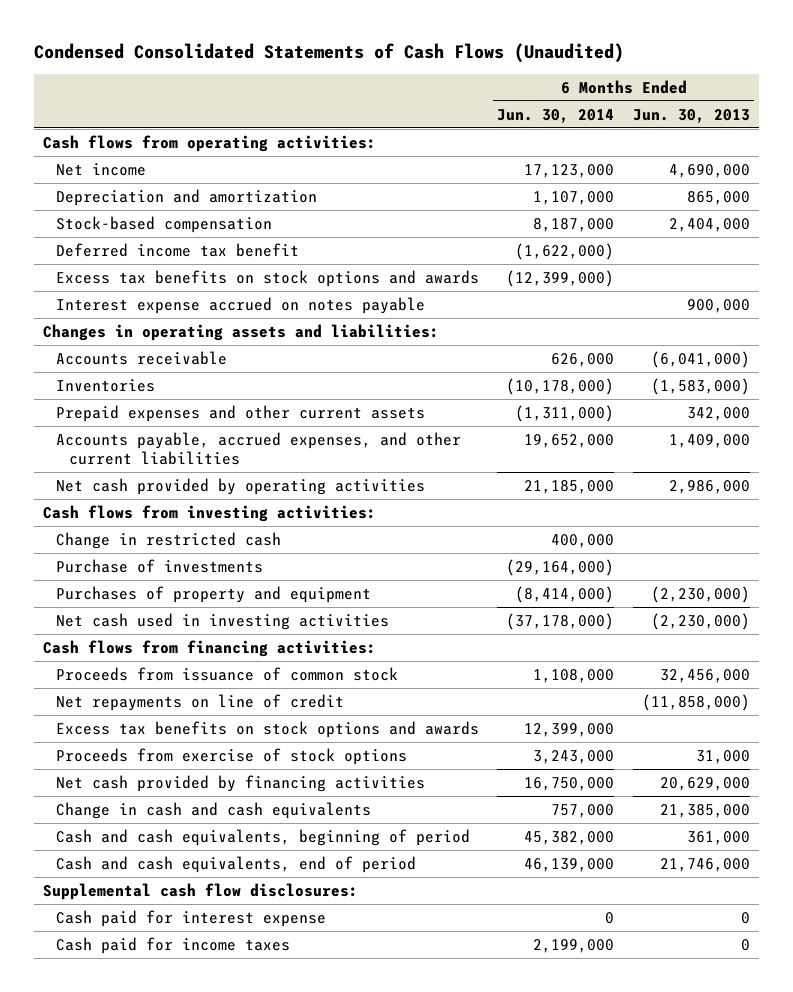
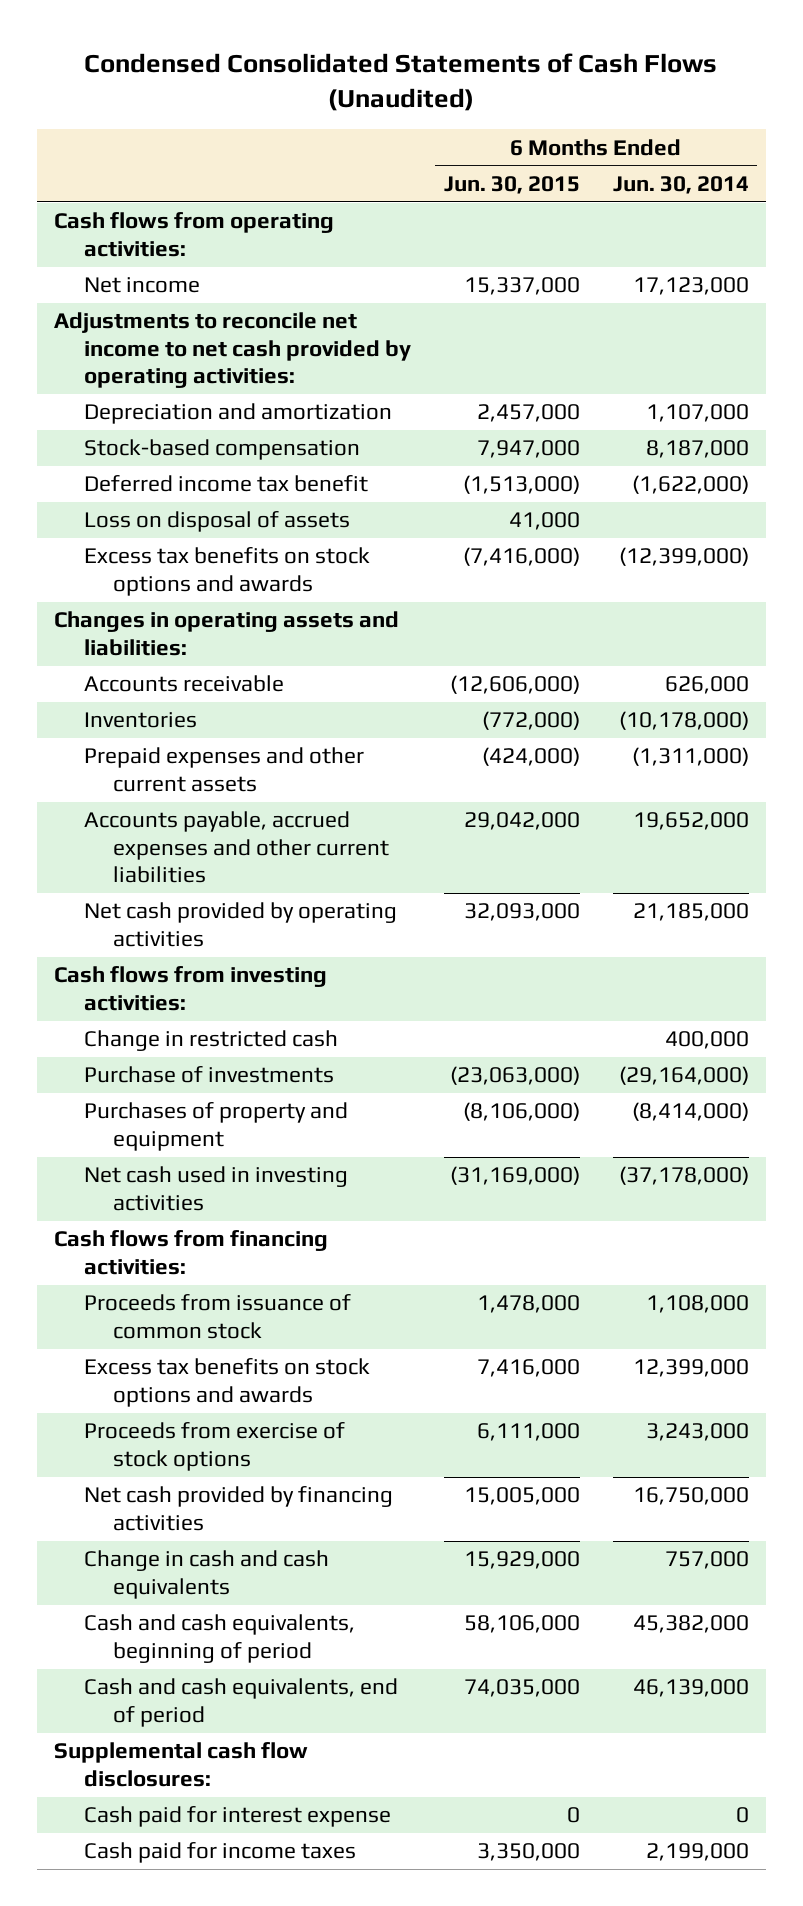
[632,108,750,123] Jun. 30, 2013 -> none
none -> [443,175,580,194] Jun. 30, 2015
none -> [53,312,411,389] Adjustments to reconcile net income to net cash provided by operating activities:
none -> [83,511,350,533] Loss on disposal of assets
[56,296,426,314] Interest expense accrued on notes payable -> none
[56,431,462,466] Accounts payable, accrued expenses, and other current liabilities -> [83,811,390,884] Accounts payable, accrued expenses and other current liabilities
[56,693,345,711] Net repayments on line of credit -> none

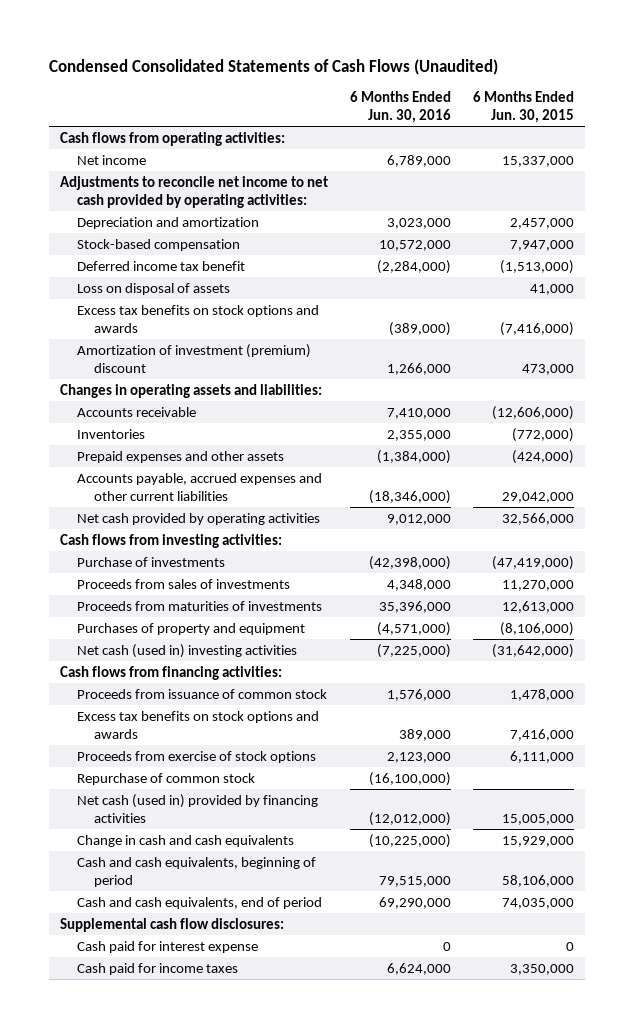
[612,175,749,194] Jun. 30, 2014 -> none
none -> [349,91,451,124] 6 Months Ended Jun. 30, 2016
none -> [77,343,312,373] Amortization of investment (premium) discount
[83,747,364,792] Prepaid expenses and other current assets -> [77,450,285,463] Prepaid expenses and other assets
[463,903,580,922] 32,093,000 -> [501,512,574,525] 32,566,000
[83,1030,338,1052] Change in restricted cash -> none
[449,1066,580,1086] (23,063,000) -> [491,555,574,570] (47,419,000)
none -> [77,578,291,589] Proceeds from sales of investments
none -> [77,600,323,611] Proceeds from maturities of investments
[83,1166,348,1211] Net cash used in investing activities -> [77,643,298,658] Net cash (used in) investing activities
[449,1166,580,1186] (31,169,000) -> [491,643,574,658] (31,642,000)
none -> [77,772,256,785] Repurchase of common stock
[83,1486,393,1531] Net cash provided by financing activities -> [77,793,319,823] Net cash (used in) provided by financing activities

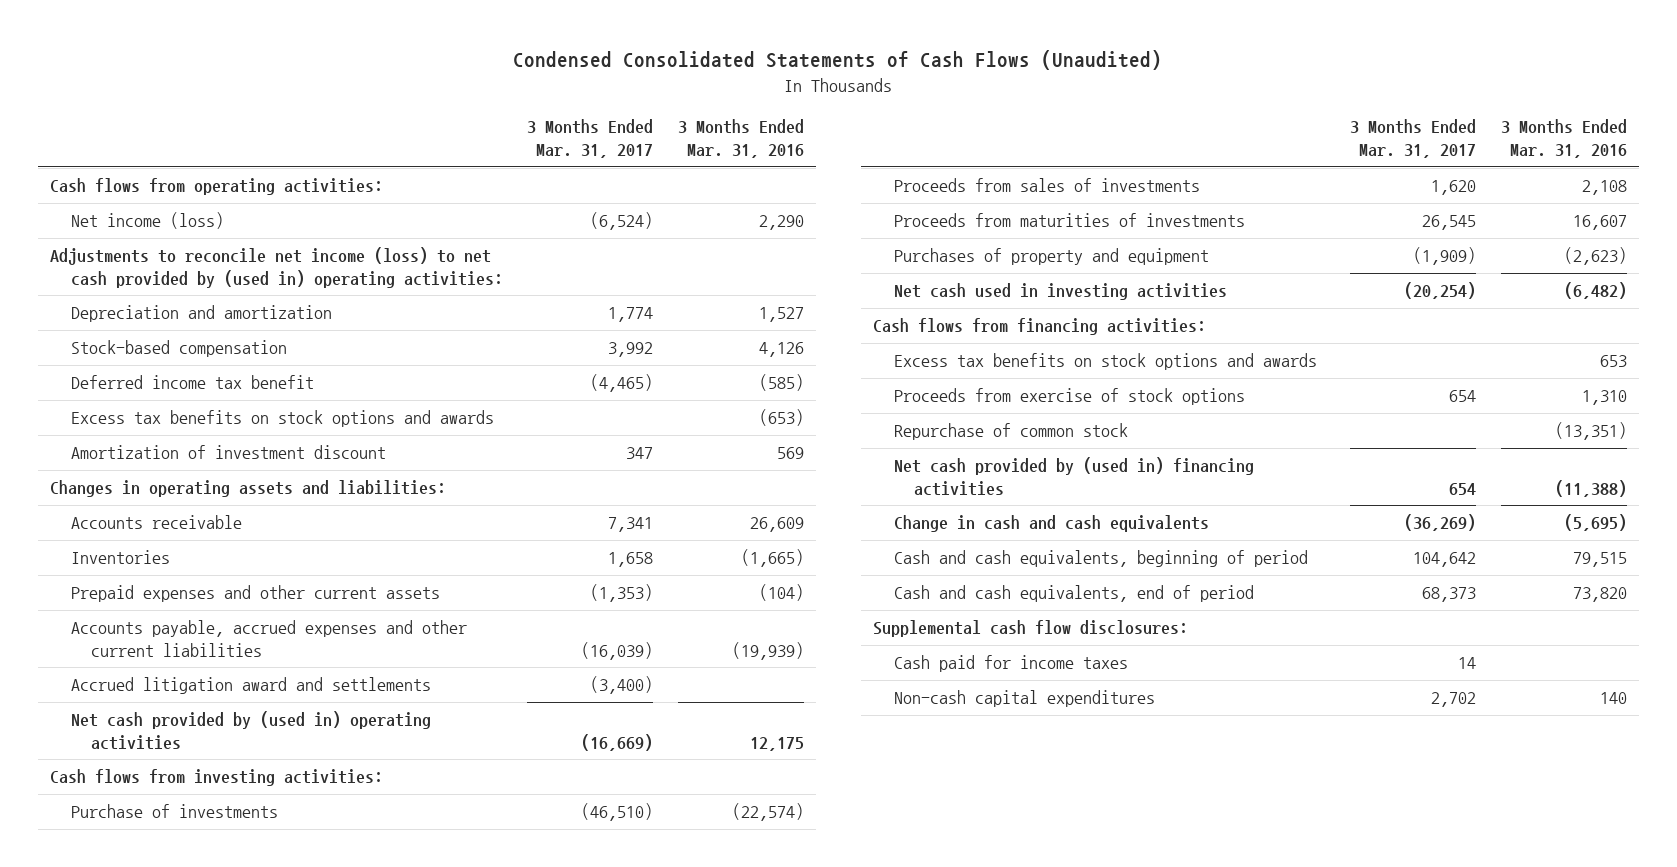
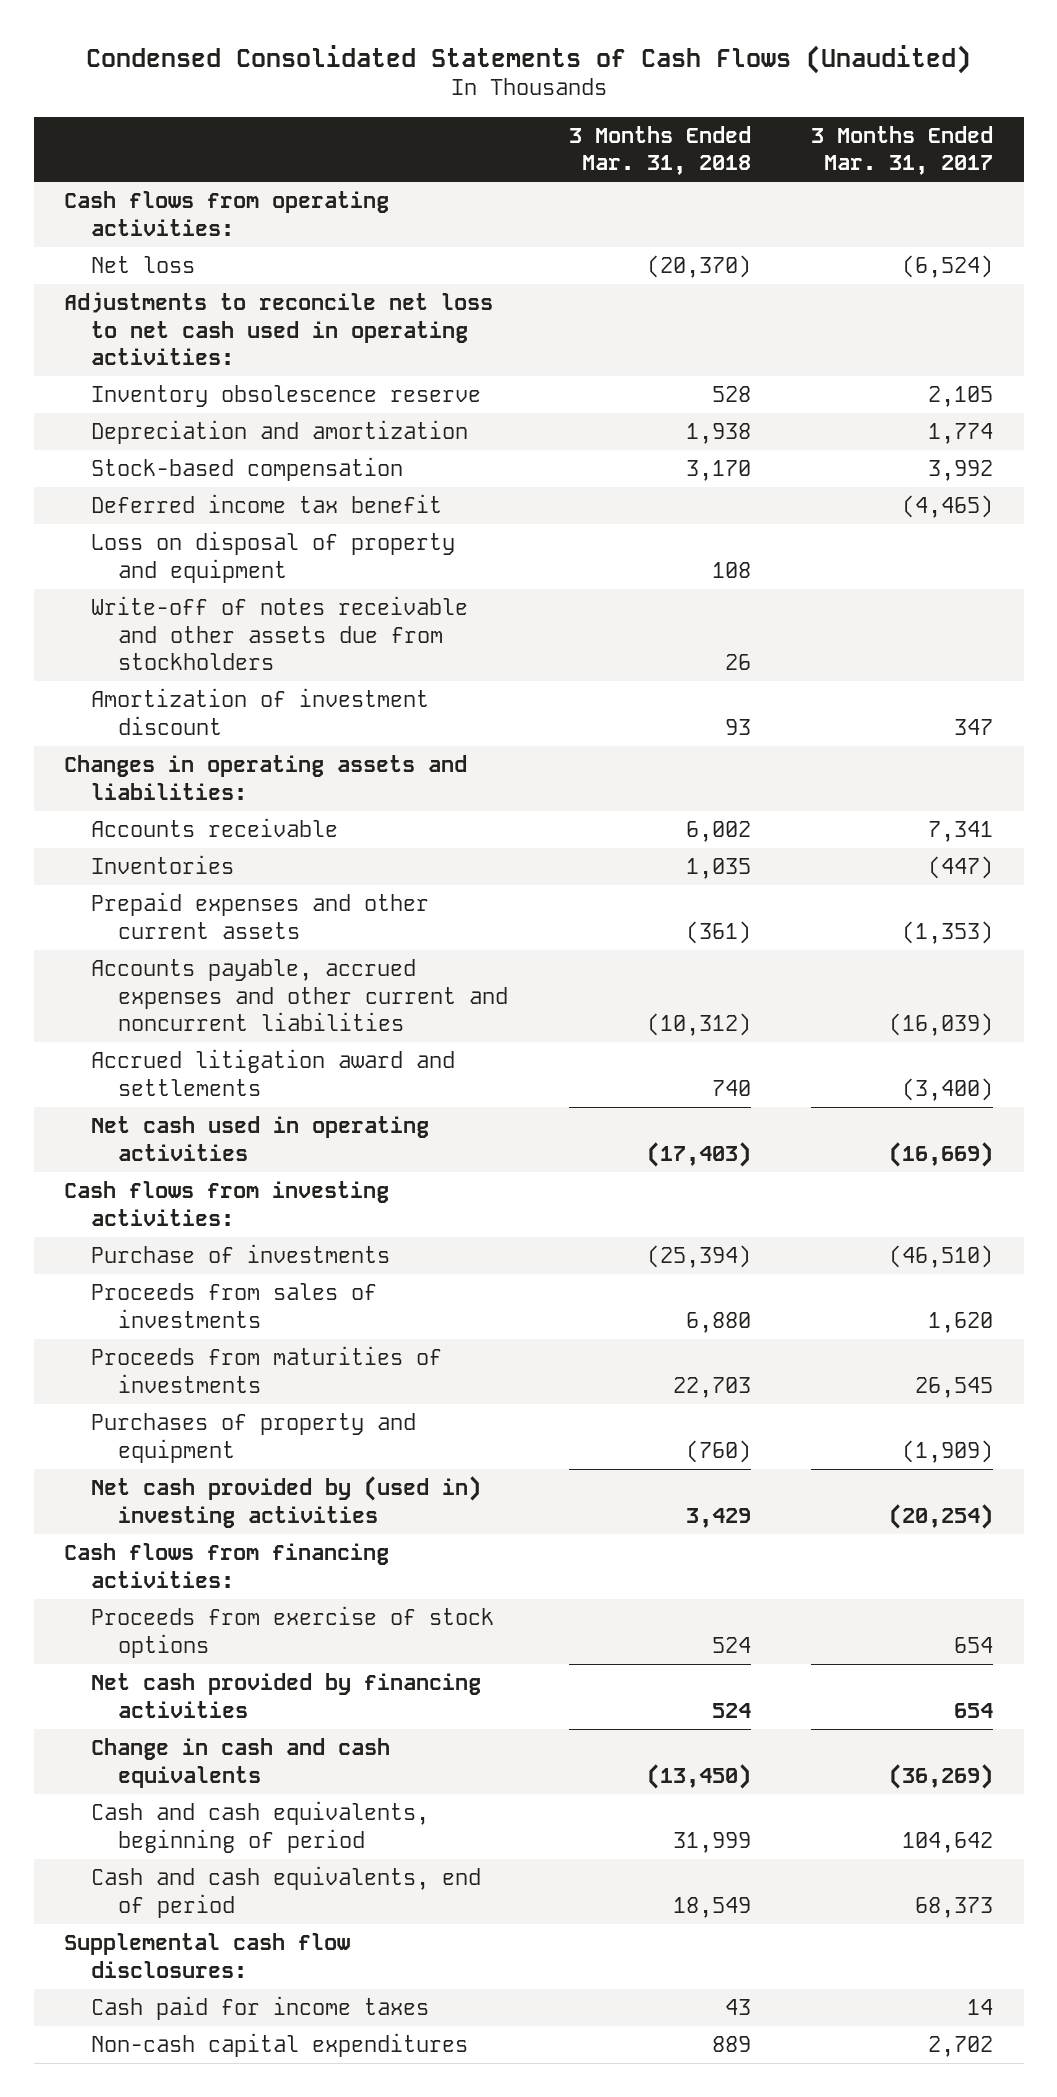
[677,119,804,159] 3 Months Ended Mar. 31, 2016 -> none
none -> [568,125,751,176] 3 Months Ended Mar. 31, 2018
[70,212,224,230] Net income (loss) -> [90,256,195,274] Net loss
[50,247,503,289] Adjustments to reconcile net income (loss) to net cash provided by (used in) operating activities: -> [64,292,494,366] Adjustments to reconcile net loss to net cash used in operating activities:
none -> [90,385,481,408] Inventory obsolescence reserve
[70,410,494,428] Excess tax benefits on stock options and awards -> none
none -> [90,531,455,583] Loss on disposal of property and equipment
none -> [90,596,468,671] Write-off of notes receivable and other assets due from stockholders
[608,552,654,568] 1,658 -> [928,856,994,880] (447)
[70,620,467,658] Accounts payable, accrued expenses and other current liabilities -> [90,959,508,1032] Accounts payable, accrued expenses and other current and noncurrent liabilities
[70,711,431,751] Net cash provided by (used in) operating activities -> [90,1116,429,1161] Net cash used in operating activities
[893,283,1227,301] Net cash used in investing activities -> [90,1476,481,1528] Net cash provided by (used in) investing activities
[893,353,1317,371] Excess tax benefits on stock options and awards -> none
[893,423,1128,441] Repurchase of common stock -> none
[893,457,1254,497] Net cash provided by (used in) financing activities -> [90,1673,481,1718] Net cash provided by financing activities

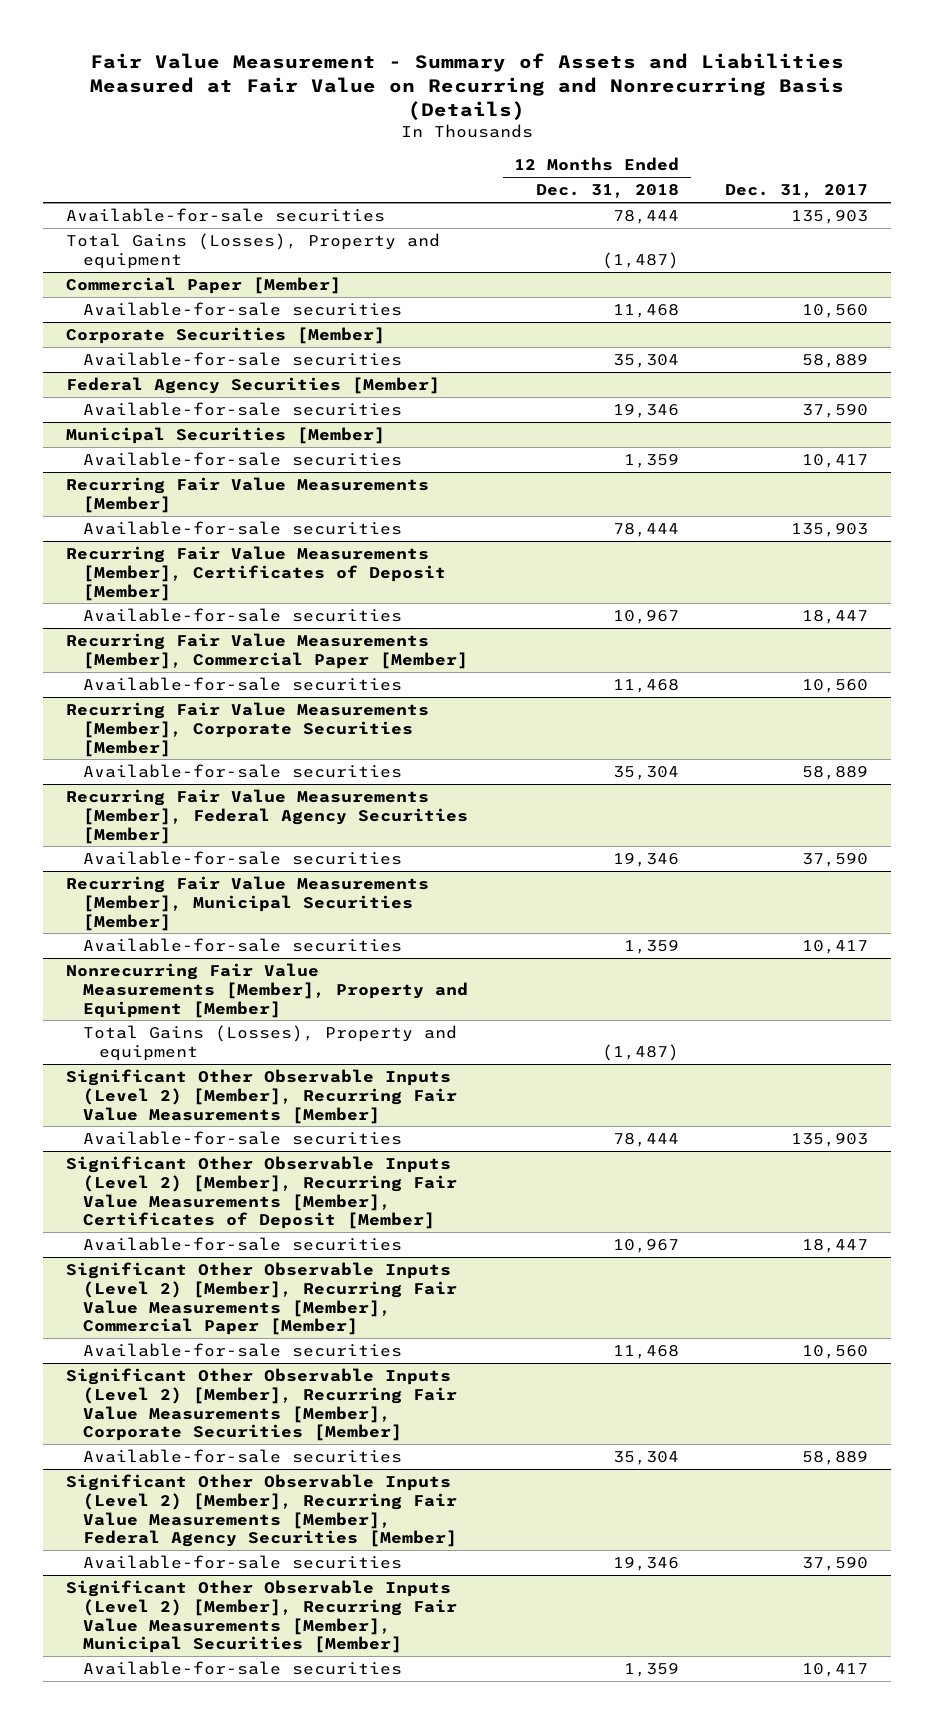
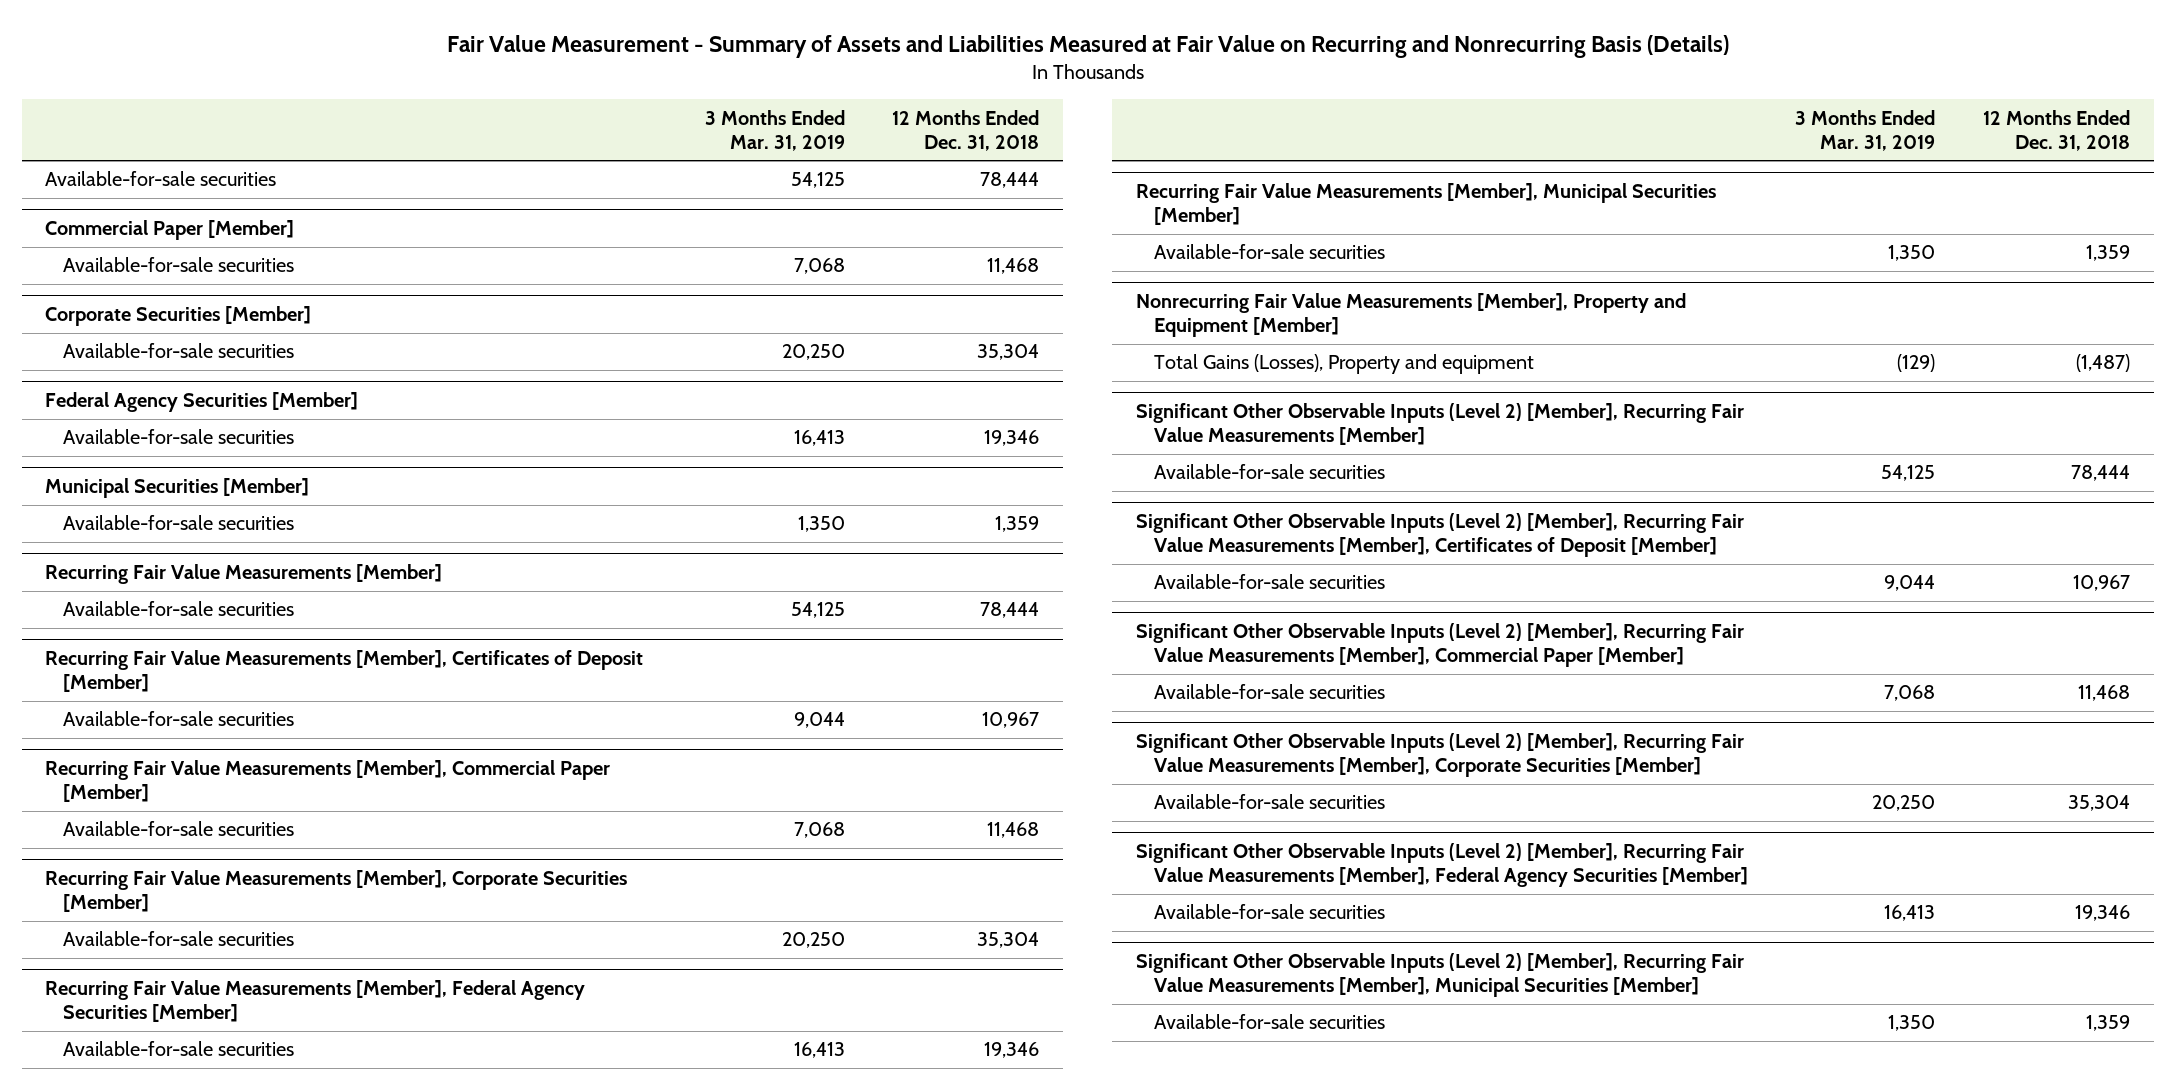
[725,184,869,199] Dec. 31, 2017 -> none
none -> [704,109,845,151] 3 Months Ended Mar. 31, 2019
[66,232,441,269] Total Gains (Losses), Property and equipment -> none

